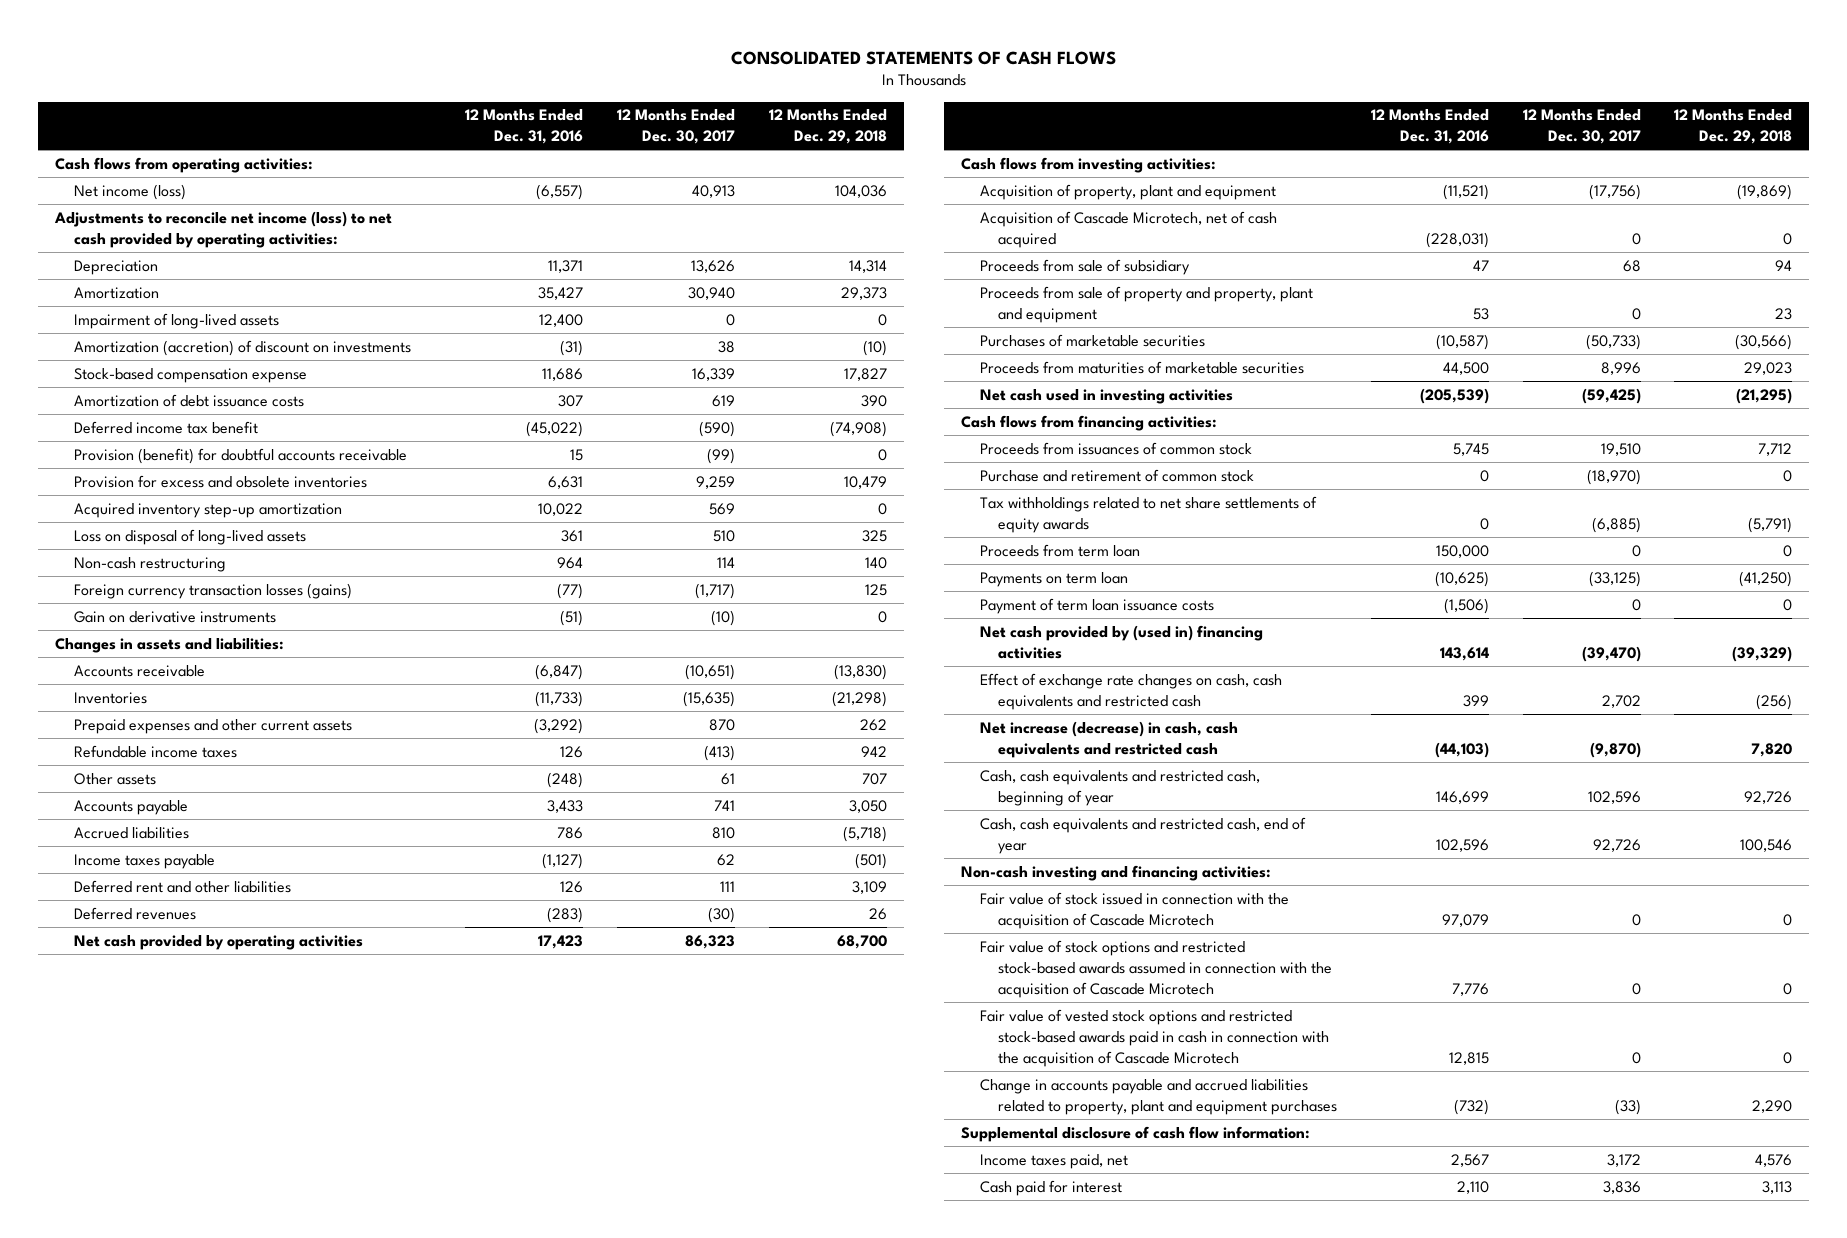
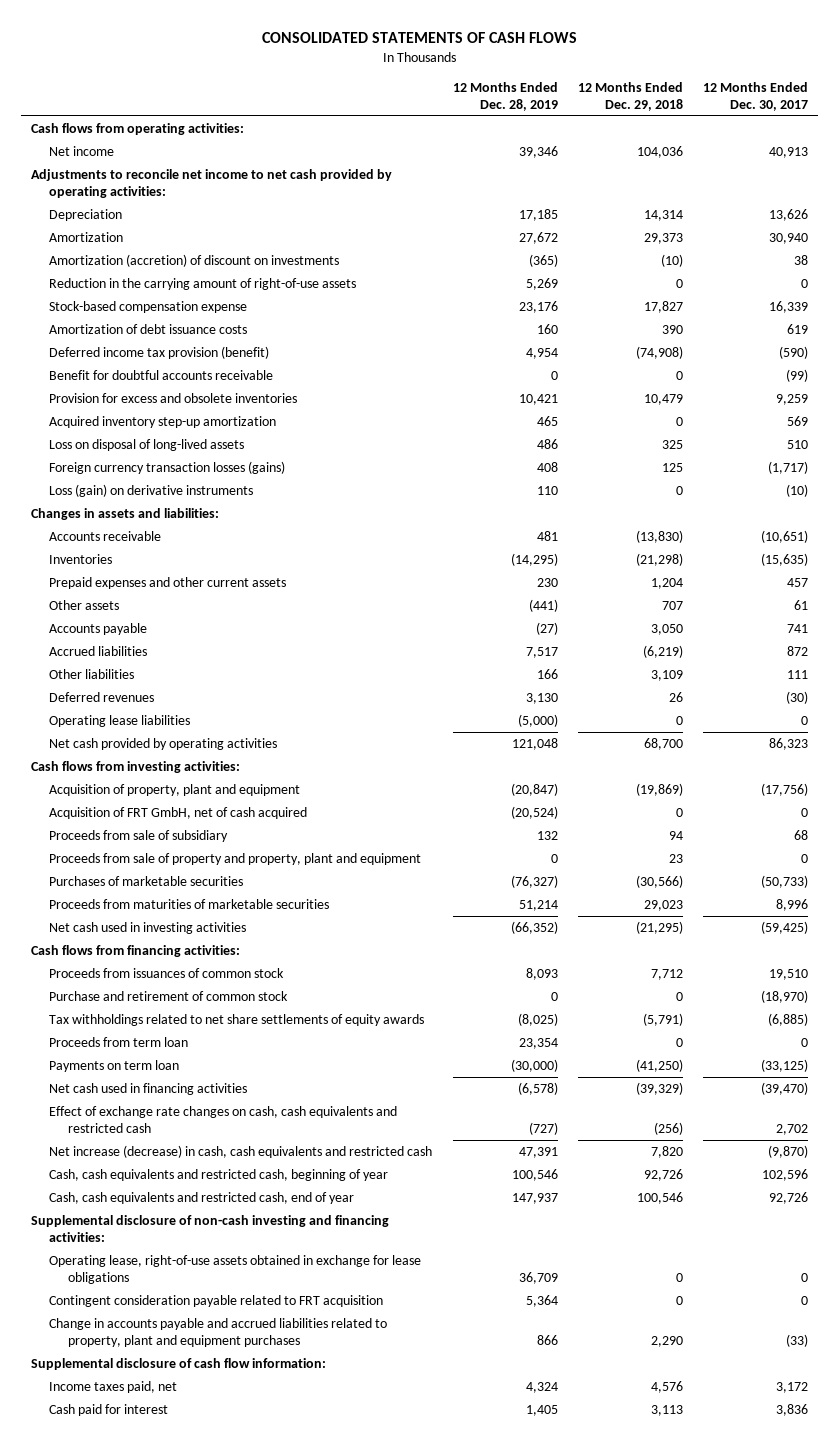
[465,109,584,145] 12 Months Ended Dec. 31, 2016 -> none
none -> [452,81,558,111] 12 Months Ended Dec. 28, 2019
[74,183,187,200] Net income (loss) -> [49,146,115,157] Net income
[54,210,393,248] Adjustments to reconcile net income (loss) to net cash provided by operating activities: -> [31,169,393,198] Adjustments to reconcile net income to net cash provided by operating activities:
[74,312,280,329] Impairment of long-lived assets -> none
none -> [49,278,357,291] Reduction in the carrying amount of right-of-use assets
[74,420,259,434] Deferred income tax benefit -> [49,346,270,360] Deferred income tax provision (benefit)
[74,447,408,464] Provision (benefit) for doubtful accounts receivable -> [49,370,274,381] Benefit for doubtful accounts receivable
[74,556,227,572] Non-cash restructuring -> none
[74,610,277,623] Gain on derivative instruments -> [49,484,254,498] Loss (gain) on derivative instruments
[74,744,238,758] Refundable income taxes -> none
[709,718,736,731] 870 -> [787,578,809,588] 457
[859,718,887,731] 262 -> [651,578,684,590] 1,204
[74,853,216,869] Income taxes payable -> none
[712,826,736,839] 810 -> [787,646,809,657] 872
[842,825,887,842] (5,718) -> [643,645,684,659] (6,219)
[74,879,292,893] Deferred rent and other liabilities -> [49,669,135,680] Other liabilities
none -> [49,715,191,728] Operating lease liabilities
[979,210,1277,248] Acquisition of Cascade Microtech, net of cash acquired -> [49,807,308,820] Acquisition of FRT GmbH, net of cash acquired
[979,597,1214,614] Payment of term loan issuance costs -> none
[979,624,1263,659] Net cash provided by (used in) financing activities -> [49,1083,248,1096] Net cash used in financing activities
[979,939,1333,998] Fair value of stock options and restricted stock-based awards assumed in connection with the acquisition of Cascade Microtech -> none
[960,864,1271,881] Non-cash investing and financing activities: -> [31,1215,390,1242] Supplemental disclosure of non-cash investing and financing activities:
[979,891,1289,929] Fair value of stock issued in connection with the acquisition of Cascade Microtech -> [49,1255,422,1284] Operating lease, right-of-use assets obtained in exchange for lease obligations
[979,1008,1330,1067] Fair value of vested stock options and restricted stock-based awards paid in cash in connection with the acquisition of Cascade Microtech -> [49,1295,384,1308] Contingent consideration payable related to FRT acquisition

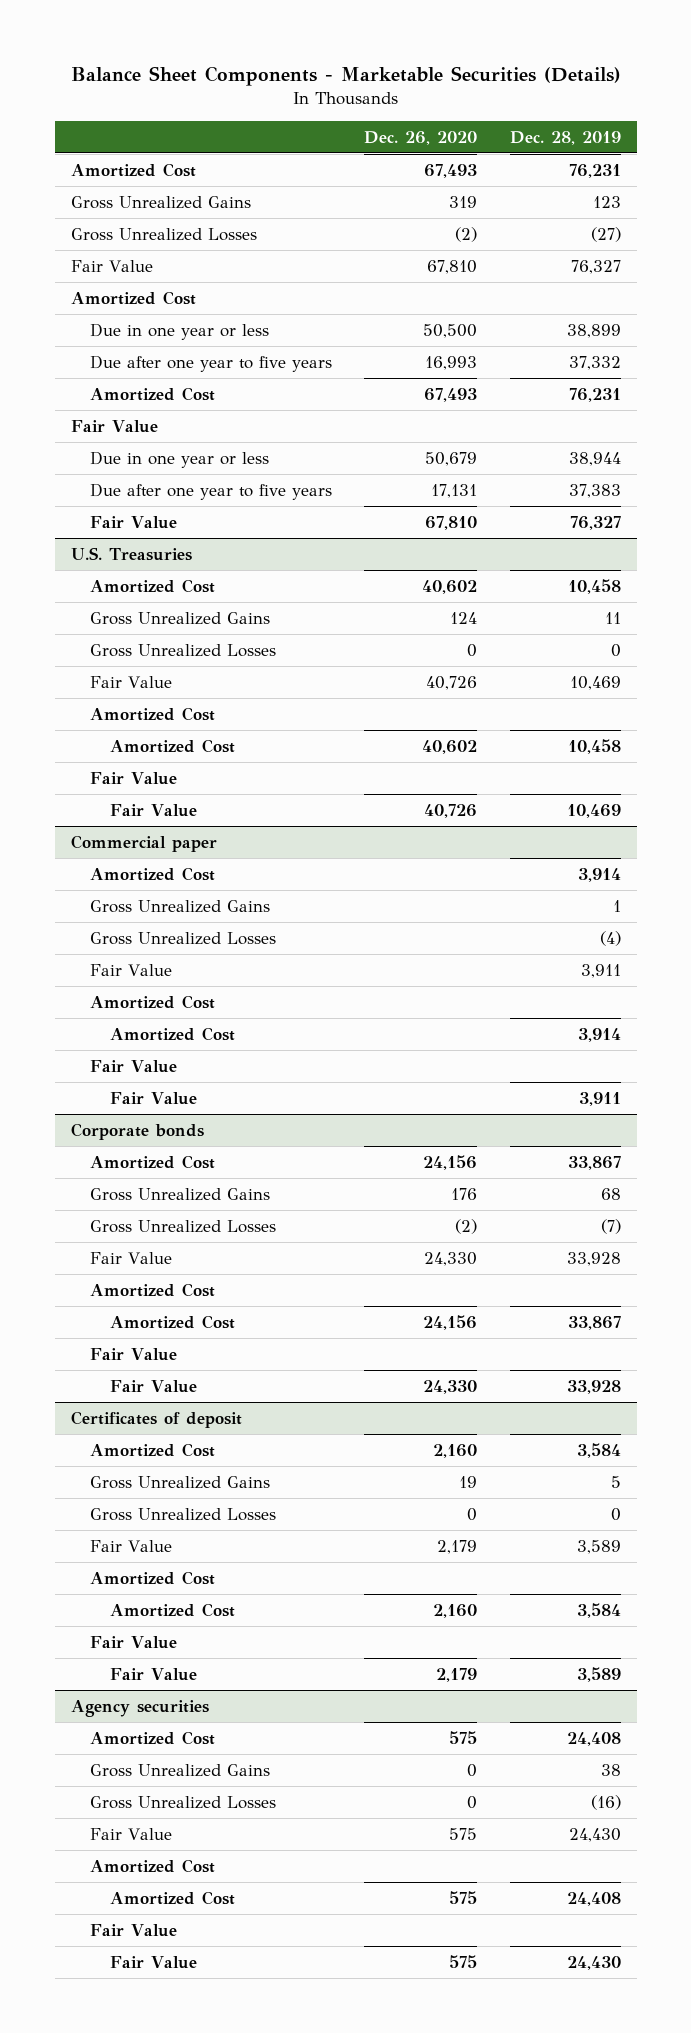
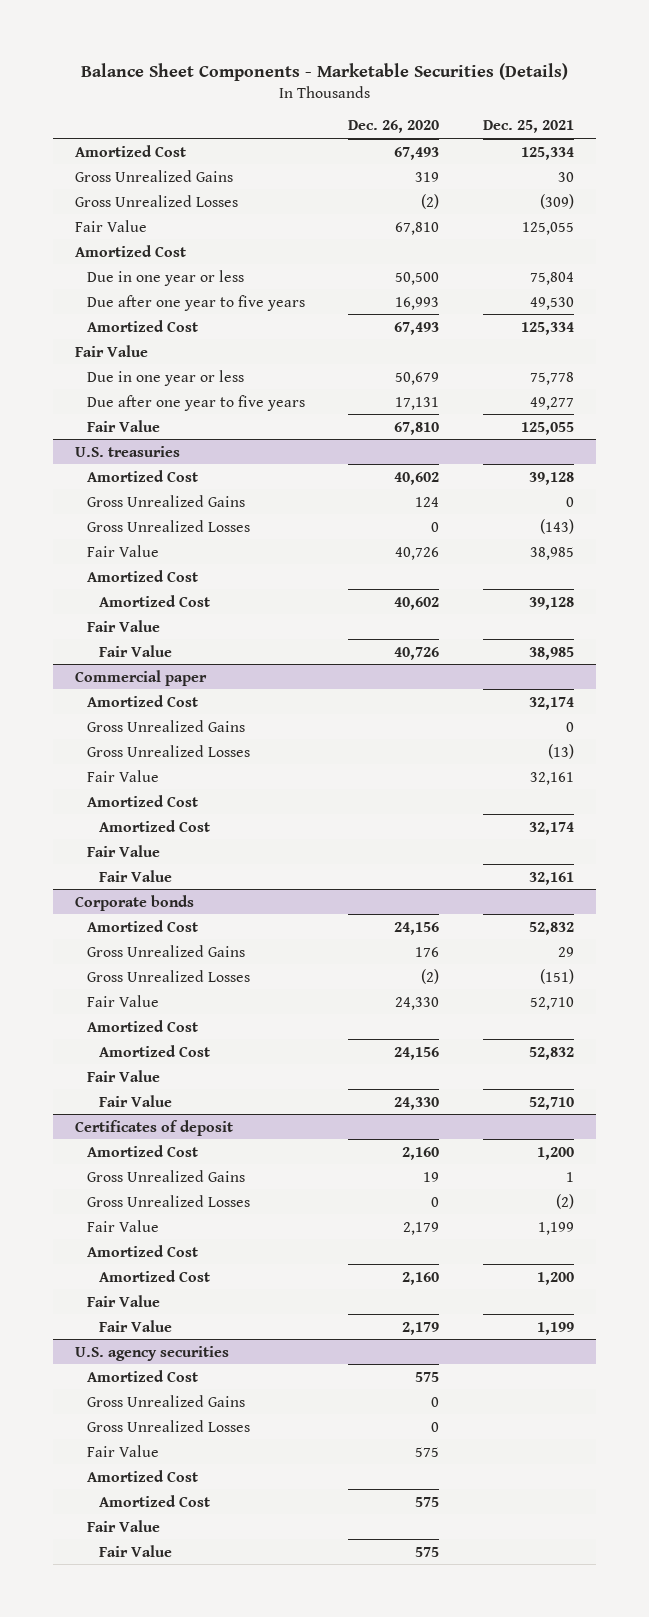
[509,130,621,145] Dec. 28, 2019 -> none
none -> [483,120,575,134] Dec. 25, 2021
[70,546,192,561] U.S. Treasuries -> [74,445,180,457] U.S. treasuries
[70,1699,209,1717] Agency securities -> [74,1345,229,1361] U.S. agency securities

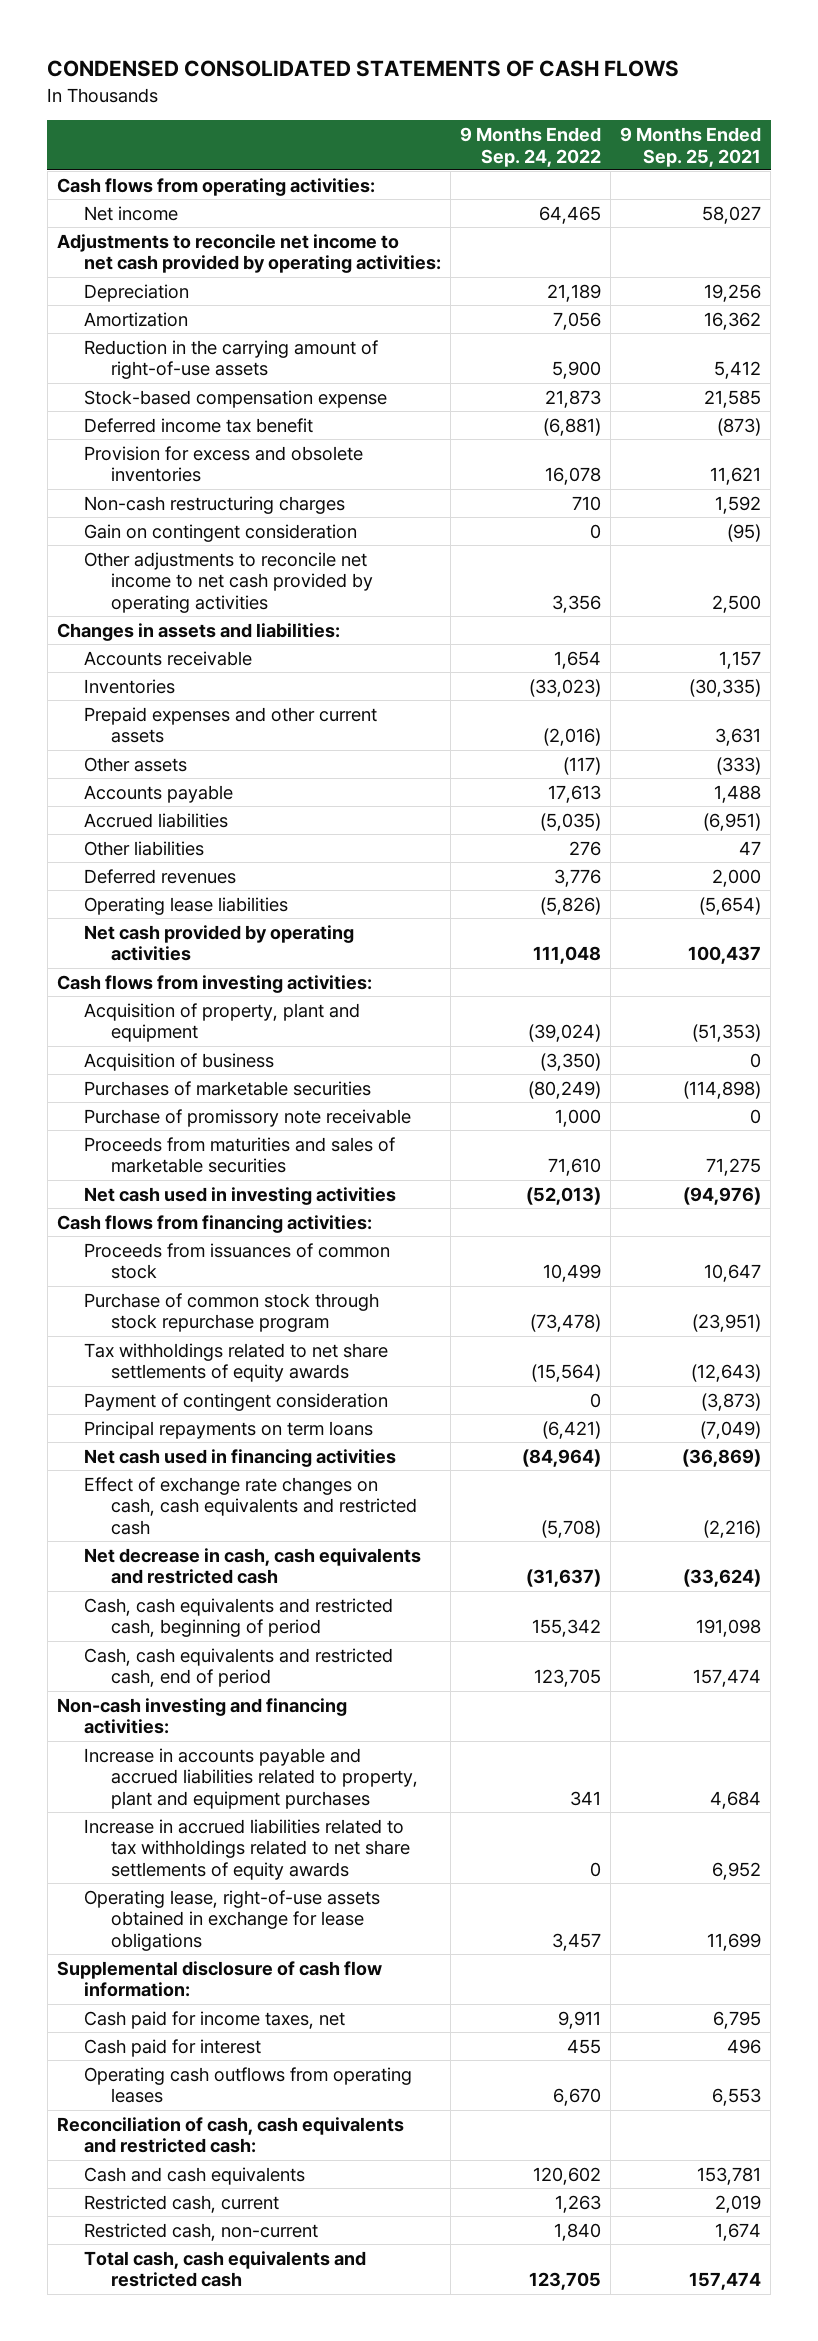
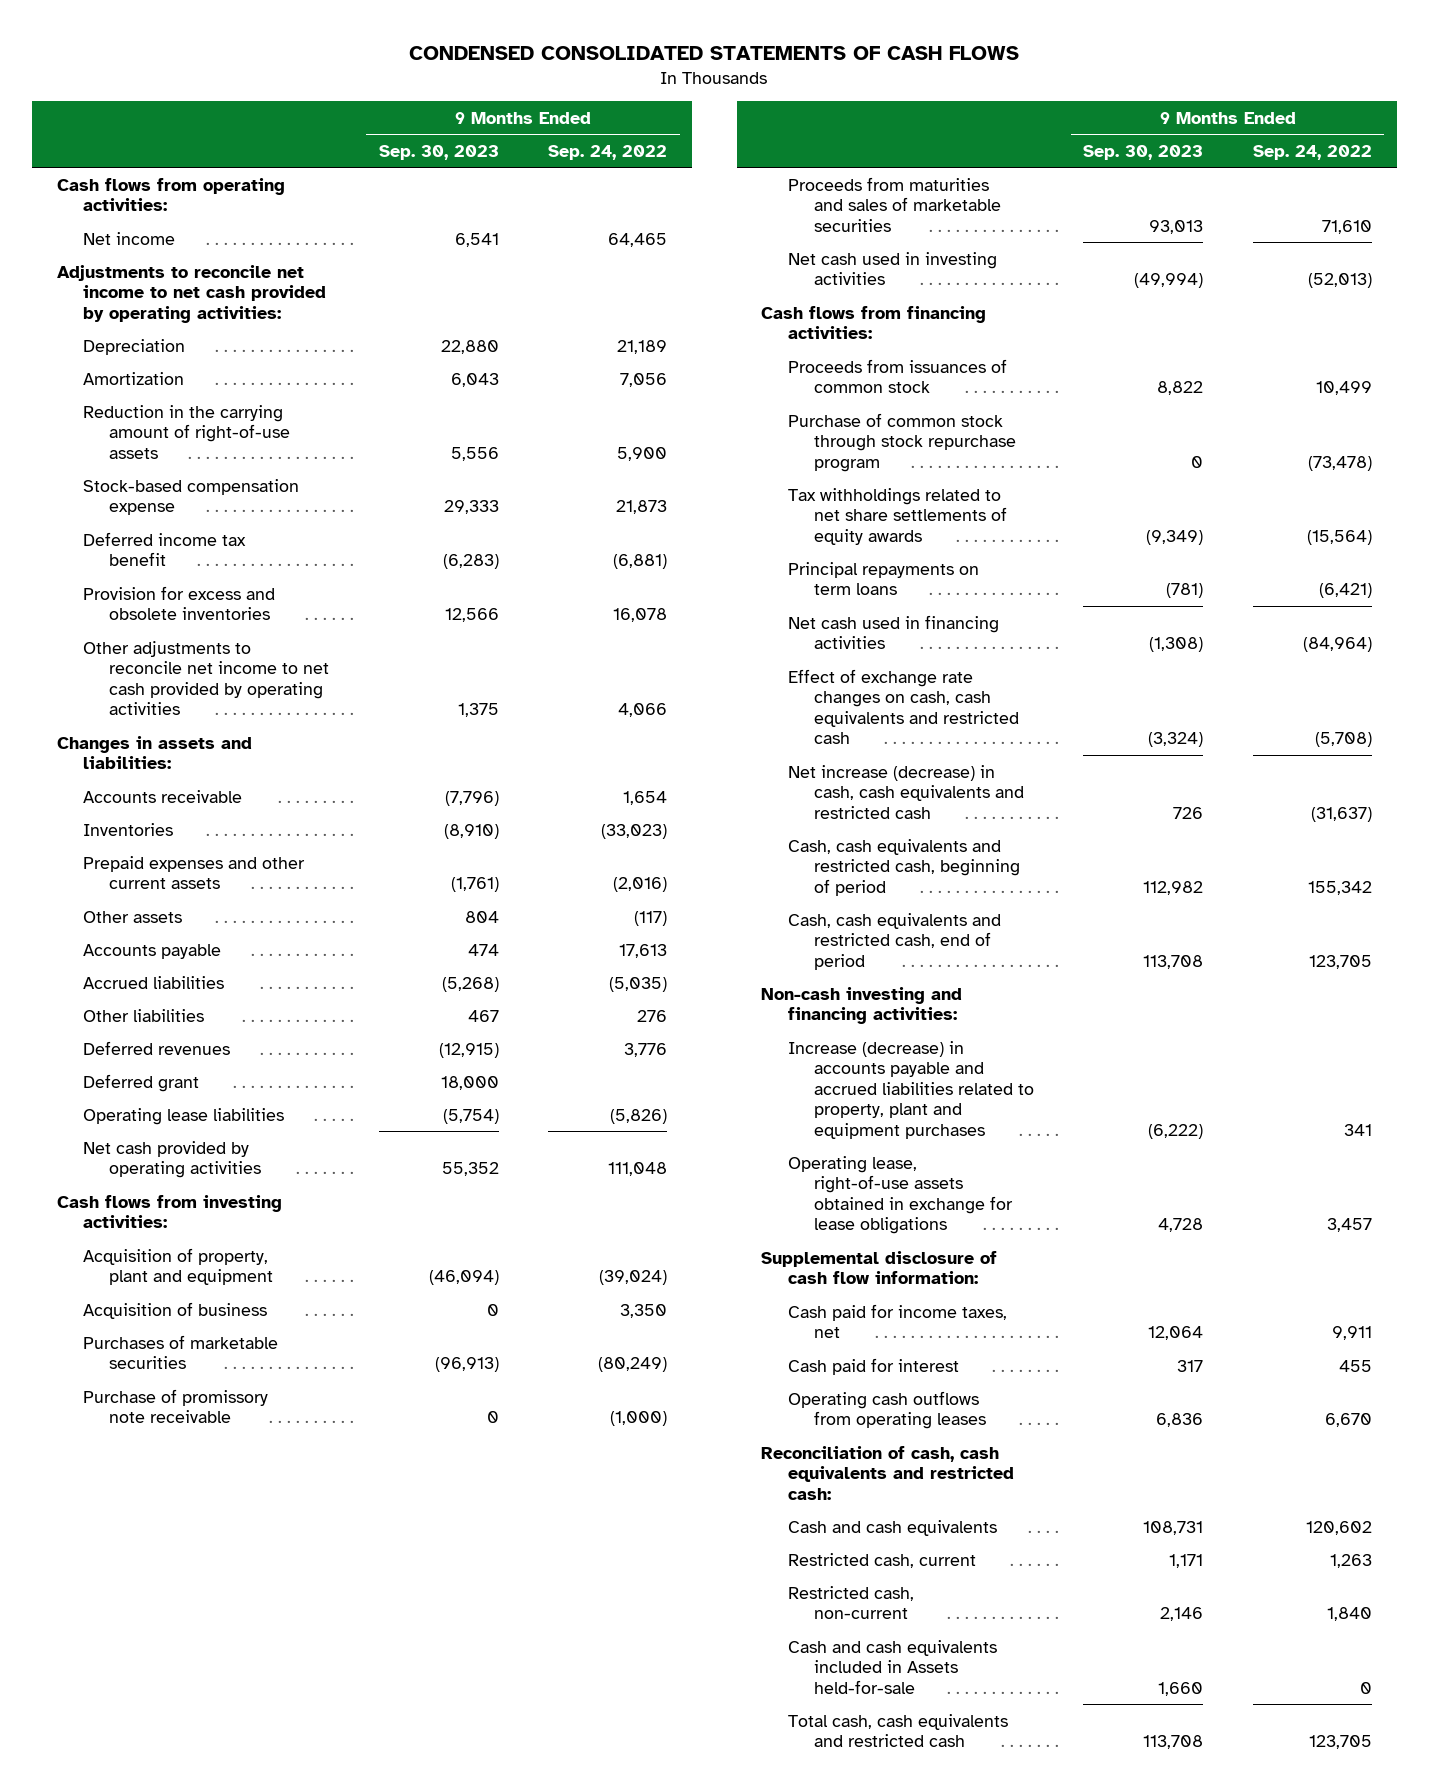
[620,126,762,167] 9 Months Ended Sep. 25, 2021 -> none
none -> [378,144,499,160] Sep. 30, 2023
[83,495,345,514] Non-cash restructuring charges -> none
[83,523,357,542] Gain on contingent consideration -> none
[551,595,601,614] 3,356 -> [618,703,668,718] 4,066
none -> [82,1073,199,1092] Deferred grant
[539,1052,601,1071] (3,350) -> [620,1303,668,1318] 3,350
[554,1108,601,1127] 1,000 -> [610,1411,668,1427] (1,000)
[83,1392,388,1411] Payment of contingent consideration -> none
[83,1547,421,1585] Net decrease in cash, cash equivalents and restricted cash -> [787,764,1024,819] Net increase (decrease) in cash, cash equivalents and restricted cash
[83,1818,411,1881] Increase in accrued liabilities related to tax withholdings related to net share settlements of equity awards -> none
[83,1747,419,1810] Increase in accounts payable and accrued liabilities related to property, plant and equipment purchases -> [787,1040,1034,1139] Increase (decrease) in accounts payable and accrued liabilities related to property, plant and equipment purchases
none -> [787,1639,997,1694] Cash and cash equivalents included in Assets held-for-sale

